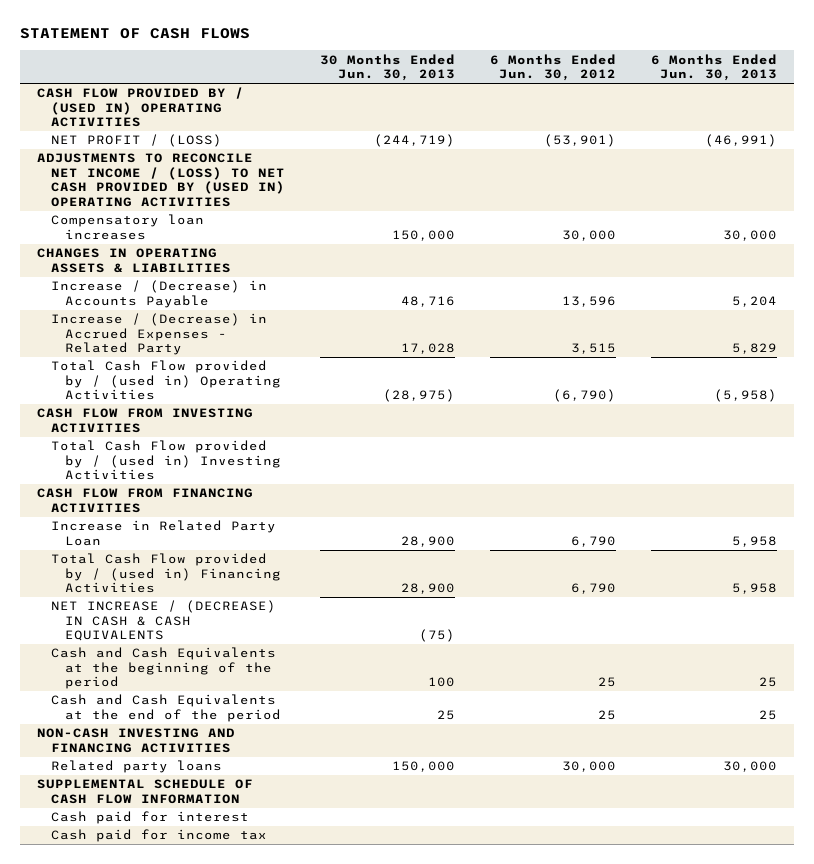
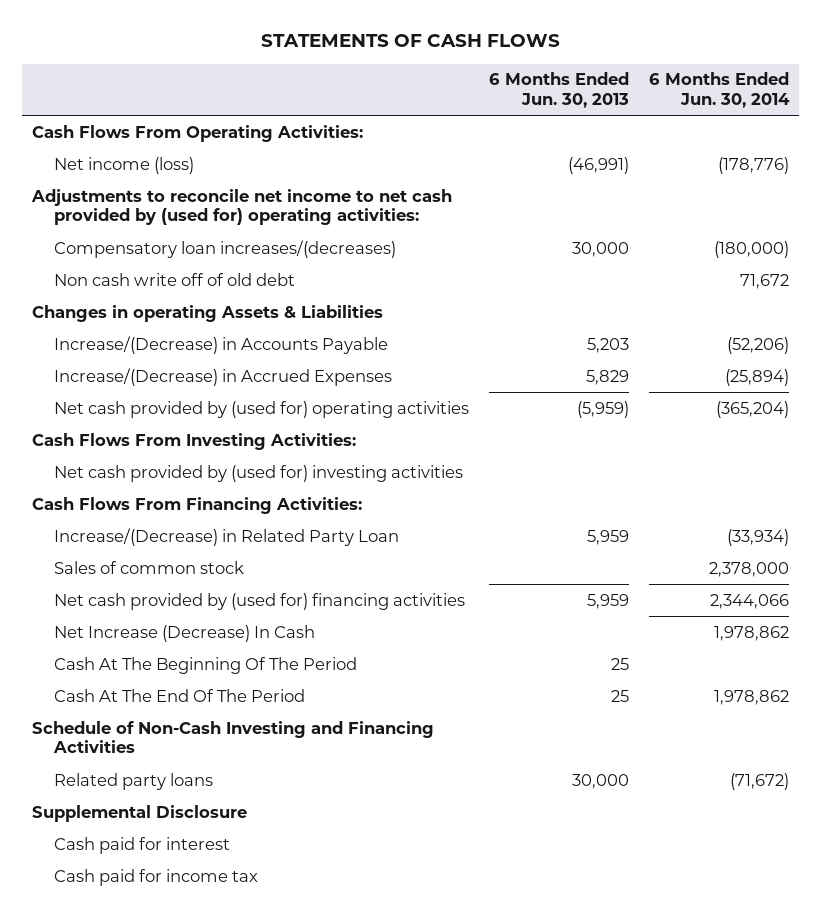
[19,28,250,40] STATEMENT OF CASH FLOWS -> [260,34,560,48] STATEMENTS OF CASH FLOWS
[319,53,455,82] 30 Months Ended Jun. 30, 2013 -> none
[489,53,616,82] 6 Months Ended Jun. 30, 2012 -> none
none -> [649,72,791,109] 6 Months Ended Jun. 30, 2014
[37,87,245,128] CASH FLOW PROVIDED BY / (USED IN) OPERATING ACTIVITIES -> [32,124,364,142] Cash Flows From Operating Activities:
[50,134,222,148] NET PROFIT / (LOSS) -> [54,156,195,174] Net income (loss)
[37,153,285,207] ADJUSTMENTS TO RECONCILE NET INCOME / (LOSS) TO NET CASH PROVIDED BY (USED IN) OPERATING ACTIVITIES -> [31,188,453,226] Adjustments to reconcile net income to net cash provided by (used for) operating activities:
[50,214,204,240] Compensatory loan increases -> [54,239,397,258] Compensatory loan increases/(decreases)
none -> [54,272,296,286] Non cash write off of old debt
[37,248,231,273] CHANGES IN OPERATING ASSETS & LIABILITIES -> [32,304,384,322] Changes in operating Assets & Liabilities
[50,280,267,308] Increase / (Decrease) in Accounts Payable -> [54,335,389,354] Increase/(Decrease) in Accounts Payable
[731,295,777,307] 5,204 -> [587,337,630,353] 5,203
[50,313,267,356] Increase / (Decrease) in Accrued Expenses - Related Party -> [54,367,393,386] Increase/(Decrease) in Accrued Expenses
[50,360,281,401] Total Cash Flow provided by / (used in) Operating Activities -> [54,400,470,418] Net cash provided by (used for) operating activities
[713,389,777,403] (5,958) -> [577,400,630,418] (5,959)
[37,408,254,433] CASH FLOW FROM INVESTING ACTIVITIES -> [32,432,357,450] Cash Flows From Investing Activities:
[50,440,281,481] Total Cash Flow provided by / (used in) Investing Activities -> [54,464,464,482] Net cash provided by (used for) investing activities
[37,488,254,513] CASH FLOW FROM FINANCING ACTIVITIES -> [32,496,363,514] Cash Flows From Financing Activities:
[50,520,276,546] Increase in Related Party Loan -> [54,527,400,546] Increase/(Decrease) in Related Party Loan
[731,535,777,547] 5,958 -> [587,529,630,545] 5,959
none -> [54,560,245,574] Sales of common stock
[50,553,281,594] Total Cash Flow provided by / (used in) Financing Activities -> [54,592,466,610] Net cash provided by (used for) financing activities
[731,583,777,595] 5,958 -> [587,593,630,609] 5,959
[50,600,276,642] NET INCREASE / (DECREASE) IN CASH & CASH EQUIVALENTS -> [54,624,316,642] Net Increase (Decrease) In Cash
[50,647,276,690] Cash and Cash Equivalents at the beginning of the period -> [54,656,358,674] Cash At The Beginning Of The Period
[50,694,281,722] Cash and Cash Equivalents at the end of the period -> [54,688,306,702] Cash At The End Of The Period
[37,728,236,753] NON-CASH INVESTING AND FINANCING ACTIVITIES -> [32,720,435,754] Schedule of Non-Cash Investing and Financing Activities
[37,779,254,804] SUPPLEMENTAL SCHEDULE OF CASH FLOW INFORMATION -> [32,804,248,822] Supplemental Disclosure

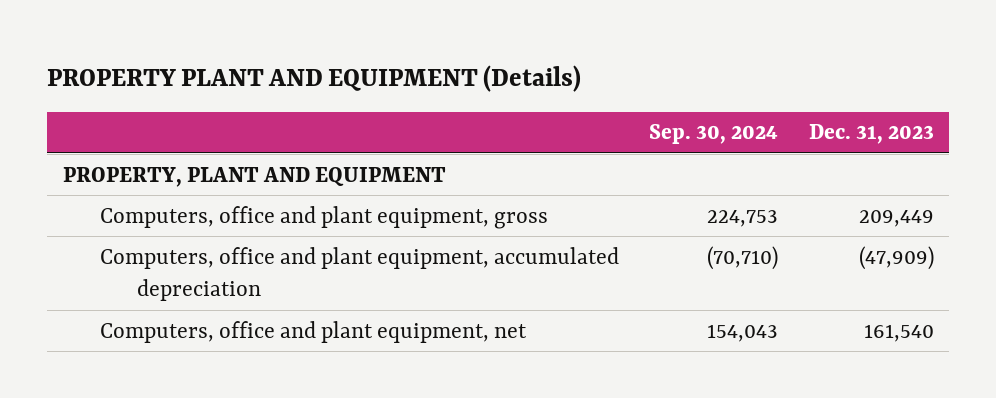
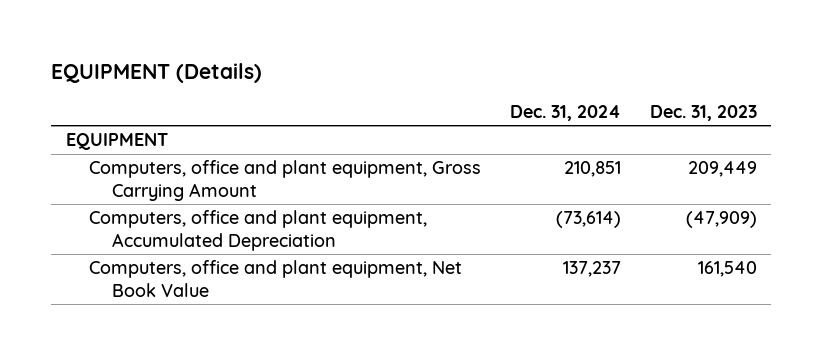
[47,65,582,93] PROPERTY PLANT AND EQUIPMENT (Details) -> [51,63,263,84] EQUIPMENT (Details)
[649,124,779,145] Sep. 30, 2024 -> none
none -> [510,104,622,121] Dec. 31, 2024
[62,166,446,187] PROPERTY, PLANT AND EQUIPMENT -> [65,133,168,151] EQUIPMENT
[99,205,548,229] Computers, office and plant equipment, gross -> [89,160,482,201] Computers, office and plant equipment, Gross Carrying Amount
[99,246,619,302] Computers, office and plant equipment, accumulated depreciation -> [89,210,428,251] Computers, office and plant equipment, Accumulated Depreciation
[99,320,527,343] Computers, office and plant equipment, net -> [89,260,463,297] Computers, office and plant equipment, Net Book Value

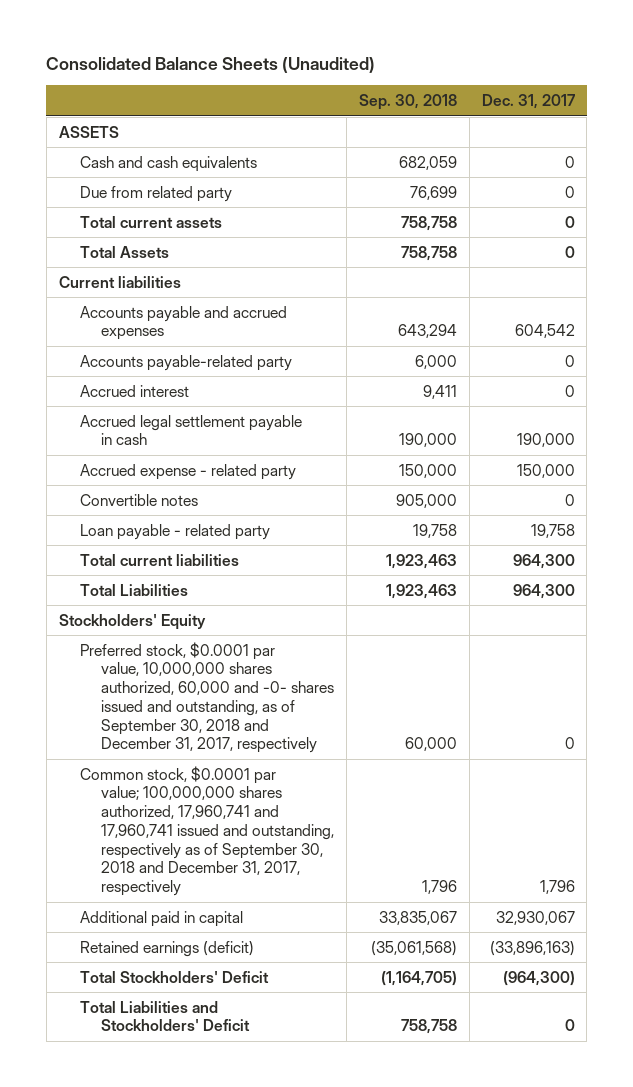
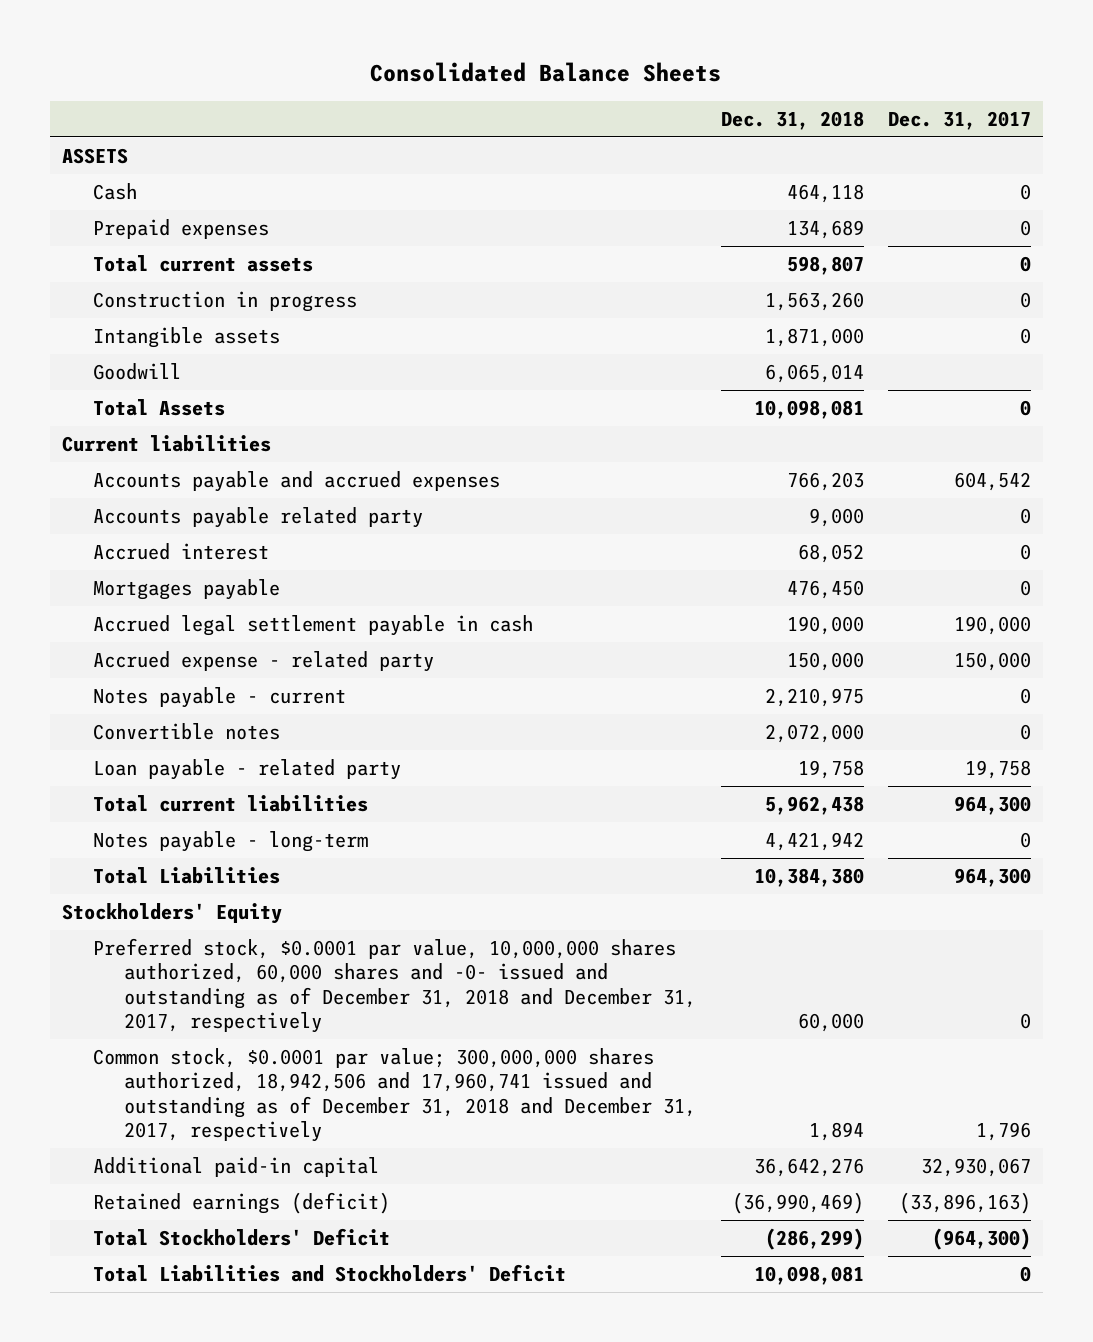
[46,57,376,74] Consolidated Balance Sheets (Unaudited) -> [370,61,722,82] Consolidated Balance Sheets
[358,94,457,111] Sep. 30, 2018 -> none
none -> [720,110,864,130] Dec. 31, 2018
[79,155,257,172] Cash and cash equivalents -> none
[79,185,232,202] Due from related party -> none
none -> [92,183,137,201] Cash
none -> [92,219,269,240] Prepaid expenses
none -> [92,291,357,313] Construction in progress
none -> [92,327,280,349] Intangible assets
none -> [92,363,181,381] Goodwill
[79,354,292,371] Accounts payable-related party -> [92,507,423,529] Accounts payable related party
none -> [92,579,280,601] Mortgages payable
none -> [92,687,346,709] Notes payable - current
none -> [92,831,368,853] Notes payable - long-term
[79,641,334,754] Preferred stock, $0.0001 par value, 10,000,000 shares authorized, 60,000 and -0- shares issued and outstanding, as of September 30, 2018 and December 31, 2017, respectively -> [92,938,697,1033] Preferred stock, $0.0001 par value, 10,000,000 shares authorized, 60,000 shares and -0- issued and outstanding as of December 31, 2018 and December 31, 2017, respectively
[79,765,334,897] Common stock, $0.0001 par value; 100,000,000 shares authorized, 17,960,741 and 17,960,741 issued and outstanding, respectively as of September 30, 2018 and December 31, 2017, respectively -> [92,1048,697,1142] Common stock, $0.0001 par value; 300,000,000 shares authorized, 18,942,506 and 17,960,741 issued and outstanding as of December 31, 2018 and December 31, 2017, respectively
[79,910,243,927] Additional paid in capital -> [92,1157,379,1178] Additional paid-in capital

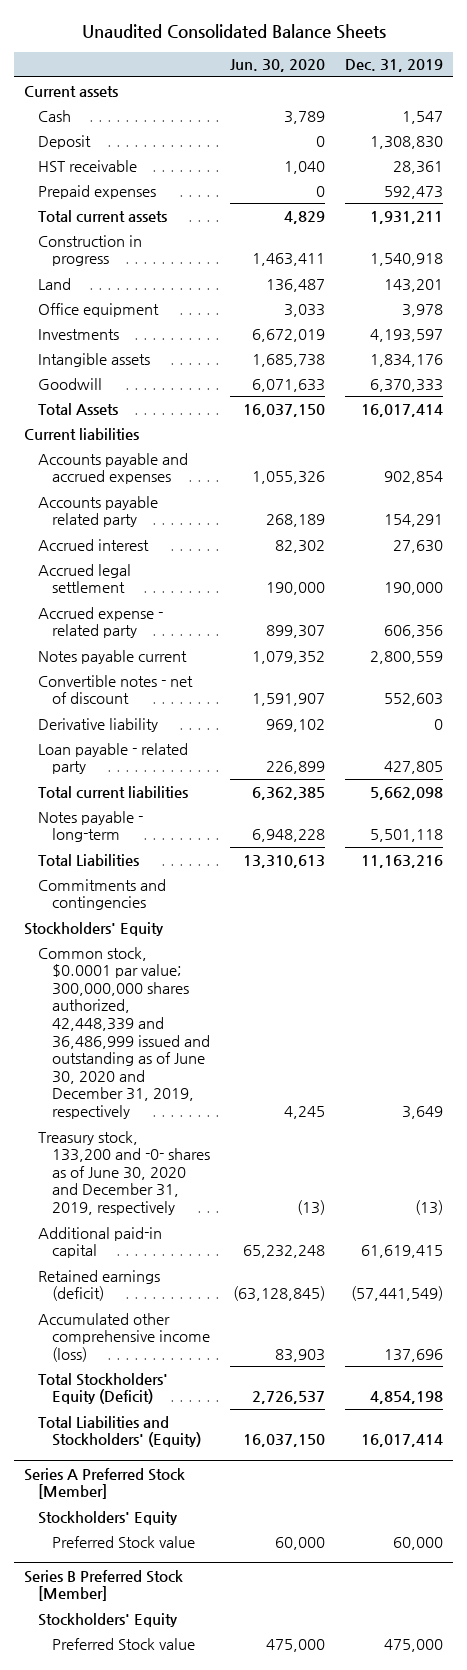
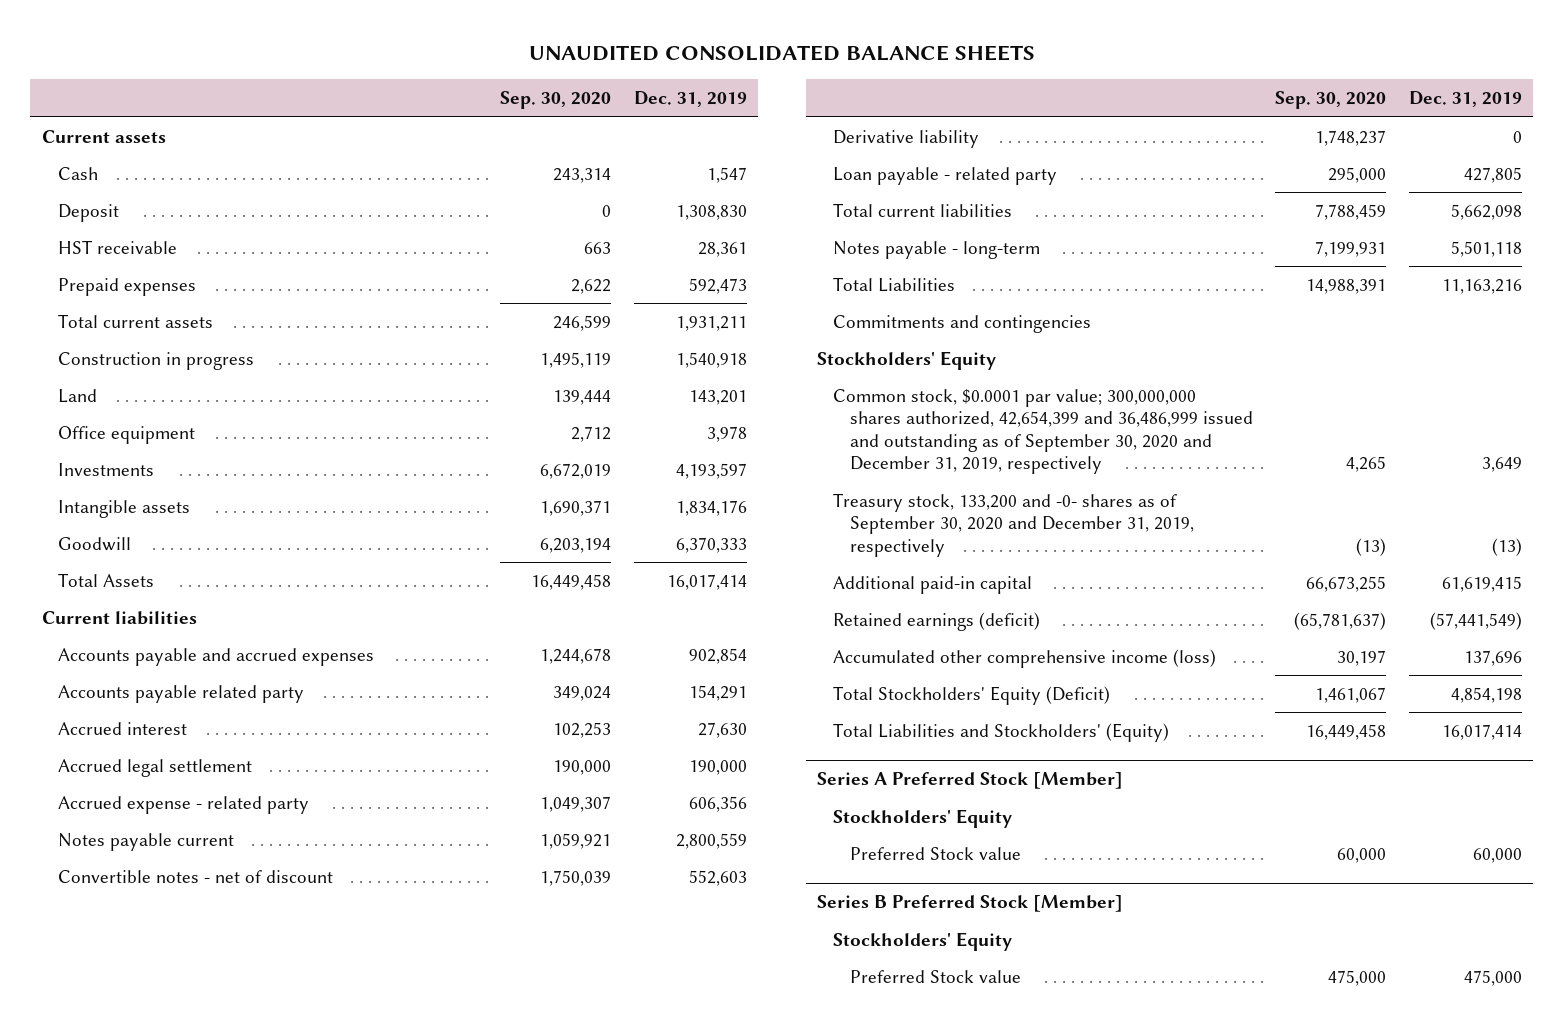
[81,23,386,39] Unaudited Consolidated Balance Sheets -> [528,45,1035,62] UNAUDITED CONSOLIDATED BALANCE SHEETS
[229,59,325,73] Jun. 30, 2020 -> none
none -> [500,91,612,110] Sep. 30, 2020
[38,946,210,1120] Common stock, $0.0001 par value; 300,000,000 shares authorized, 42,448,339 and 36,486,999 issued and outstanding as of June 30, 2020 and December 31, 2019, respectively -> [833,388,1253,475] Common stock, $0.0001 par value; 300,000,000 shares authorized, 42,654,399 and 36,486,999 issued and outstanding as of September 30, 2020 and December 31, 2019, respectively
[38,1130,210,1216] Treasury stock, 133,200 and -0- shares as of June 30, 2020 and December 31, 2019, respectively -> [833,492,1194,557] Treasury stock, 133,200 and -0- shares as of September 30, 2020 and December 31, 2019, respectively

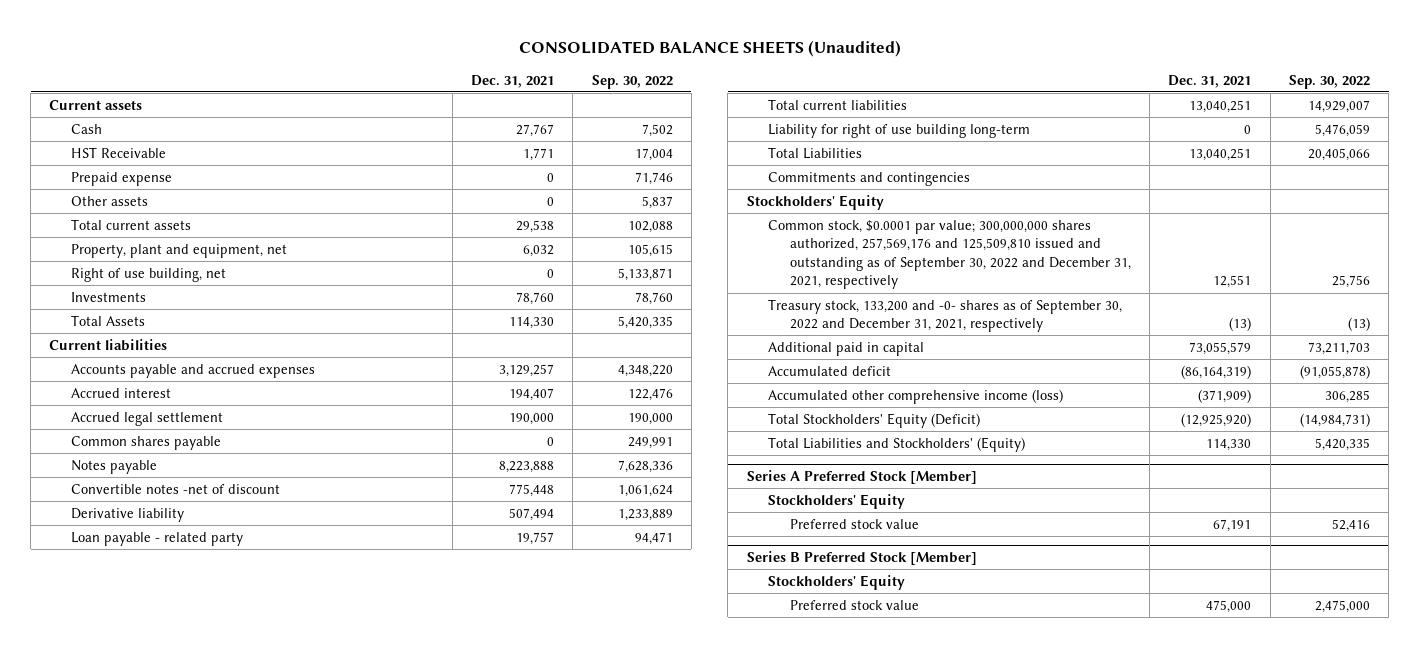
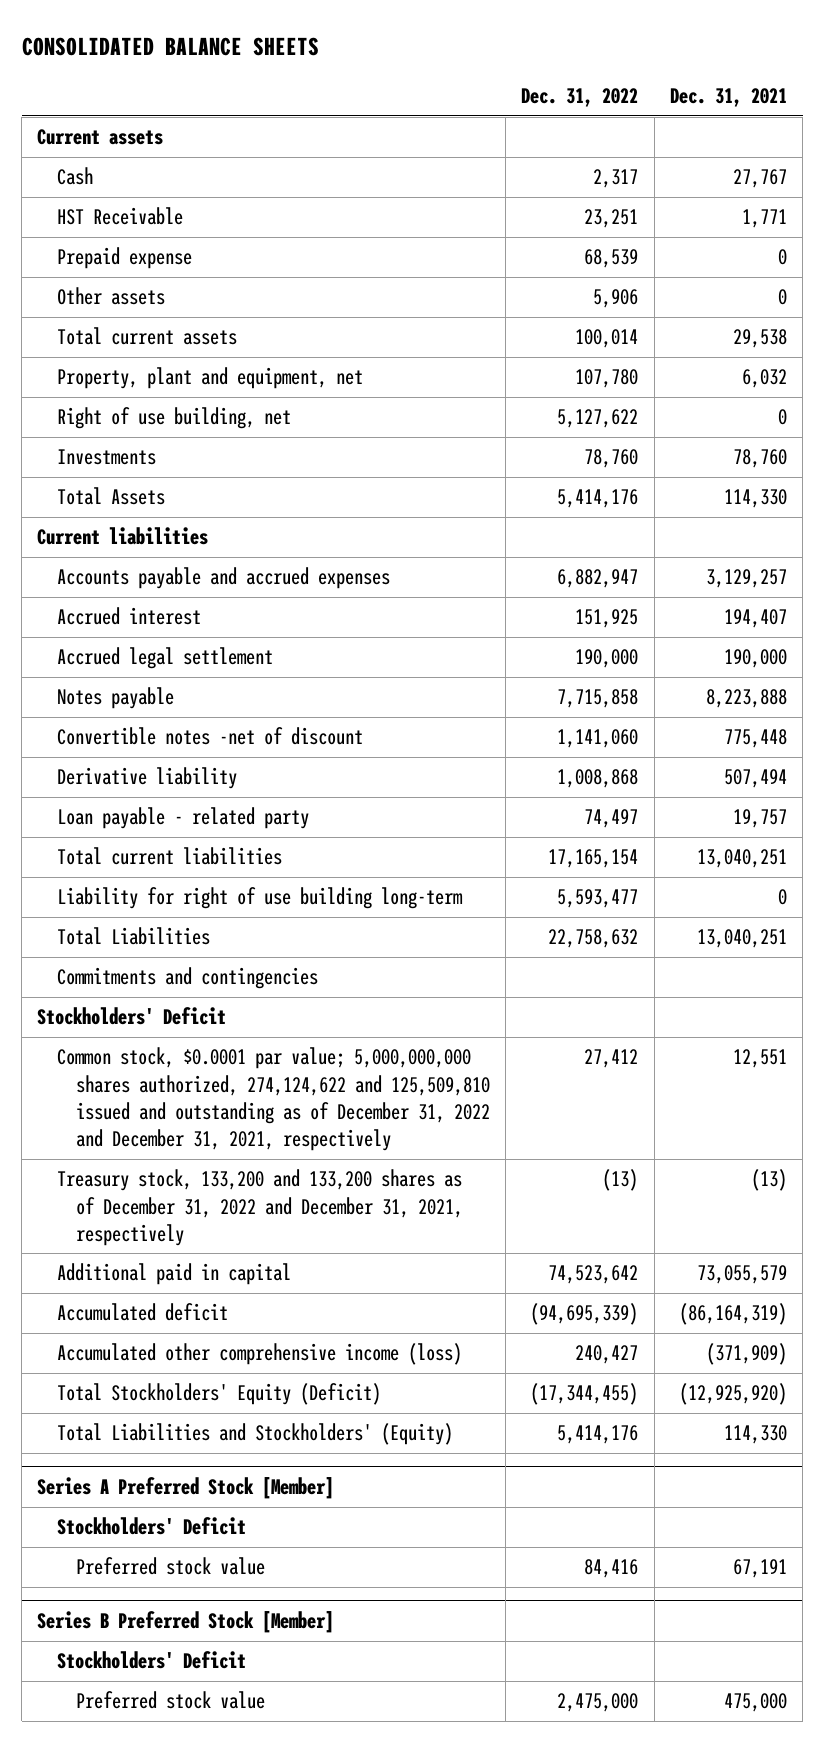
[518,40,901,58] CONSOLIDATED BALANCE SHEETS (Unaudited) -> [21,36,319,56] CONSOLIDATED BALANCE SHEETS
[591,74,673,89] Sep. 30, 2022 -> none
none -> [521,88,639,108] Dec. 31, 2022
[71,435,222,450] Common shares payable -> none
[746,194,884,210] Stockholders' Equity -> [37,1007,227,1026] Stockholders' Deficit
[768,219,1131,290] Common stock, $0.0001 par value; 300,000,000 shares authorized, 257,569,176 and 125,509,810 issued and outstanding as of September 30, 2022 and December 31, 2021, respectively -> [56,1047,490,1152] Common stock, $0.0001 par value; 5,000,000,000 shares authorized, 274,124,622 and 125,509,810 issued and outstanding as of December 31, 2022 and December 31, 2021, respectively
[768,298,1123,333] Treasury stock, 133,200 and -0- shares as of September 30, 2022 and December 31, 2021, respectively -> [56,1169,463,1246] Treasury stock, 133,200 and 133,200 shares as of December 31, 2022 and December 31, 2021, respectively
[768,493,906,509] Stockholders' Equity -> [56,1517,246,1536] Stockholders' Deficit
[768,574,906,590] Stockholders' Equity -> [56,1651,246,1670] Stockholders' Deficit

